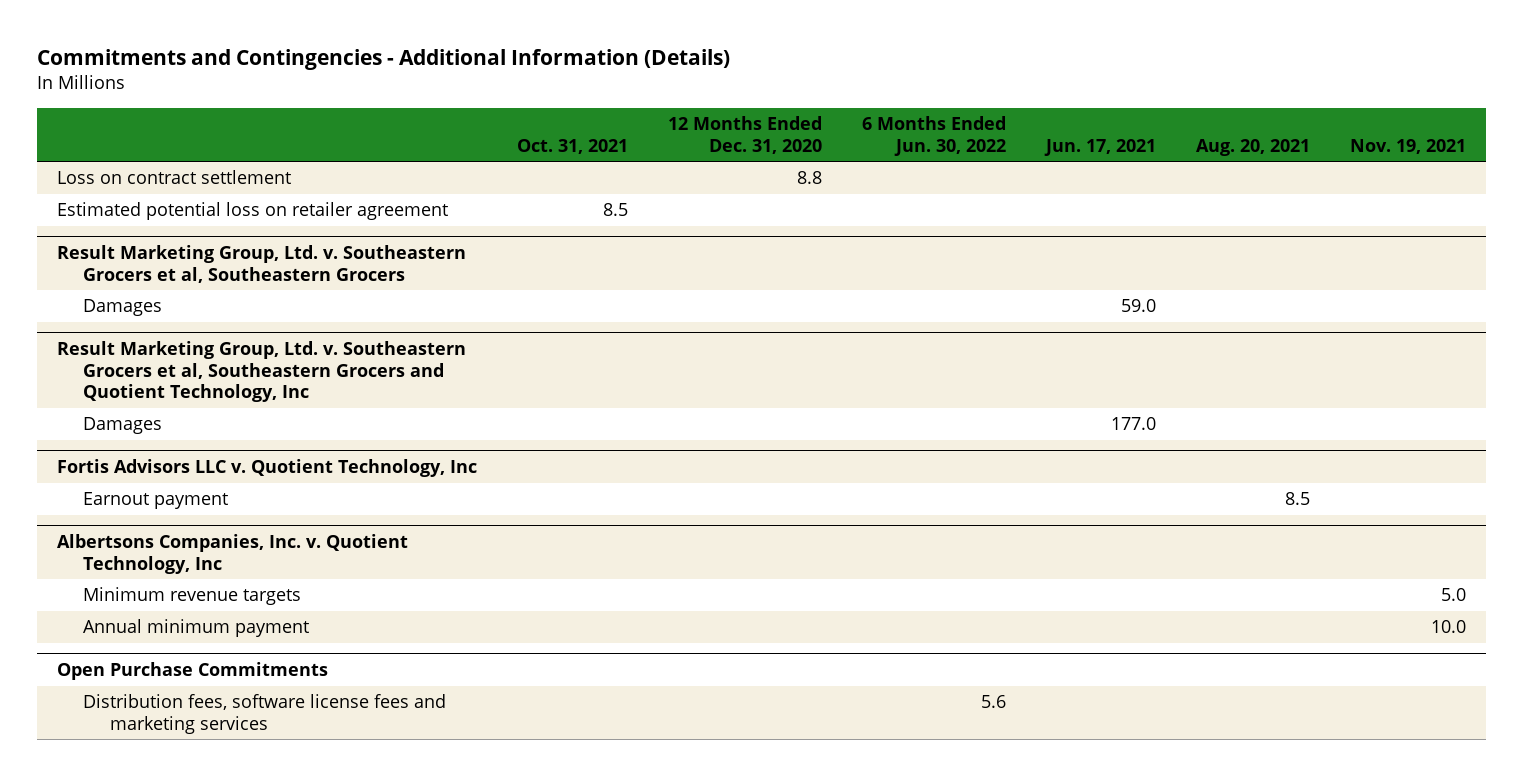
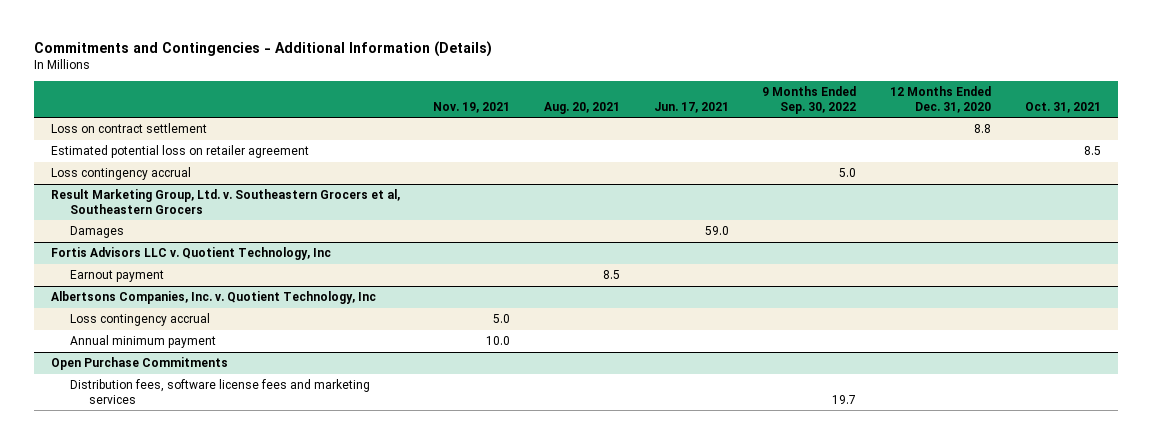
[861,116,1006,156] 6 Months Ended Jun. 30, 2022 -> none
none -> [762,86,857,114] 9 Months Ended Sep. 30, 2022
none -> [50,167,191,181] Loss contingency accrual
[56,341,466,403] Result Marketing Group, Ltd. v. Southeastern Grocers et al, Southeastern Grocers and Quotient Technology, Inc -> none
[83,417,163,435] Damages -> none
[83,587,302,606] Minimum revenue targets -> [69,313,210,327] Loss contingency accrual

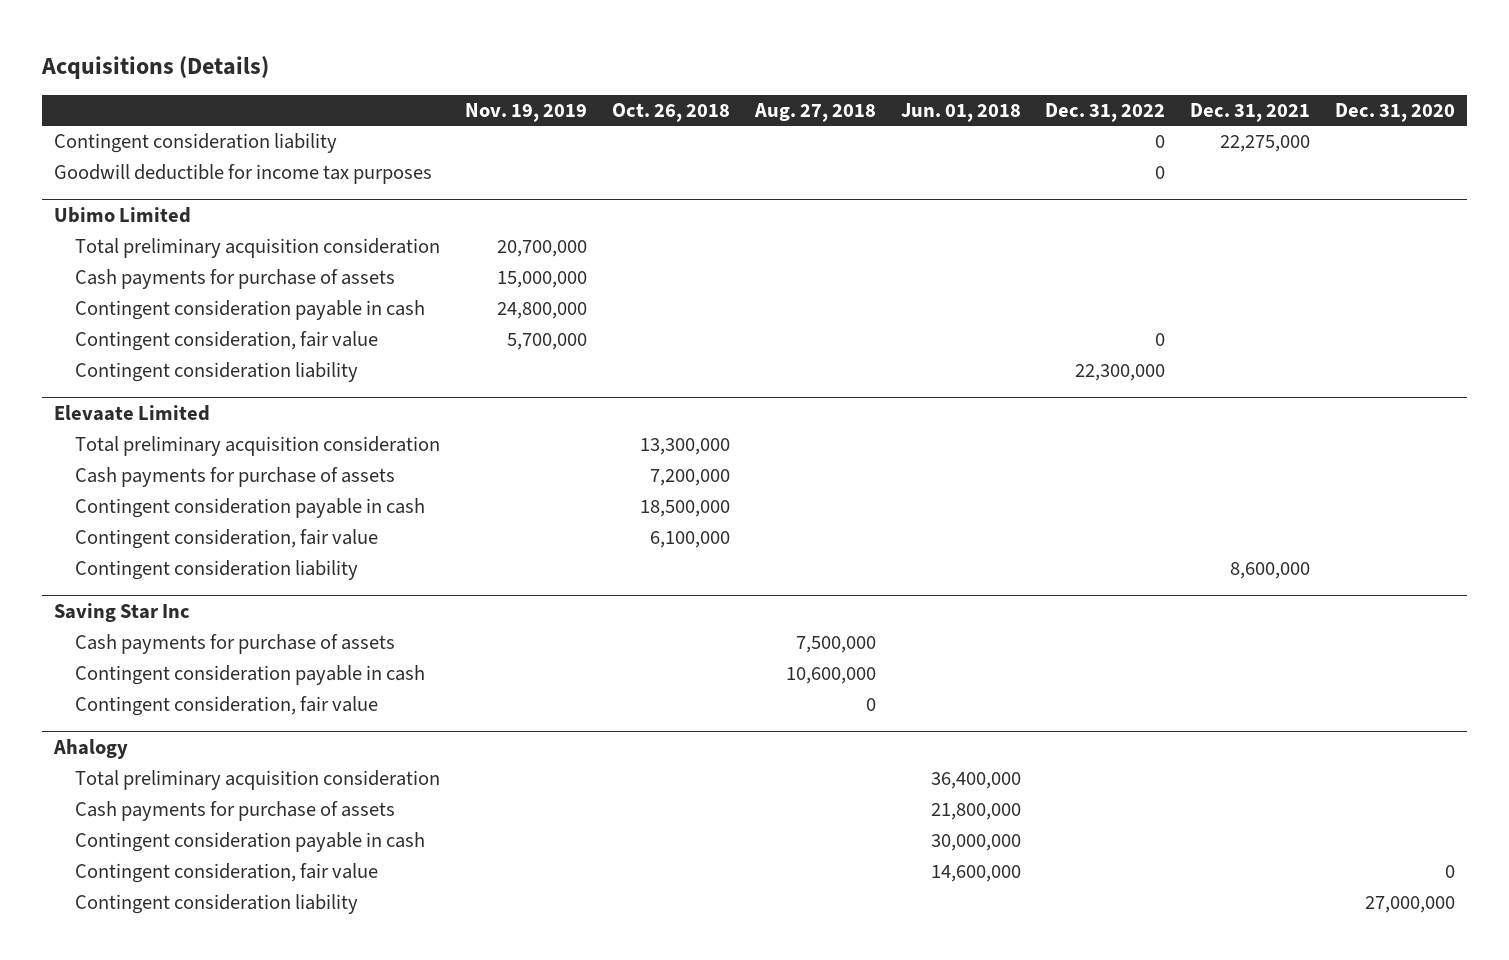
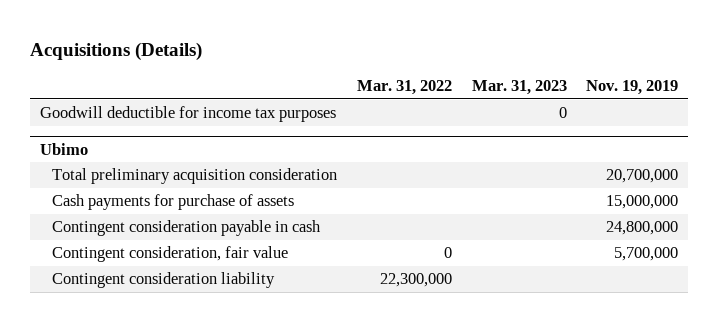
[612,102,731,122] Oct. 26, 2018 -> none
[753,102,876,122] Aug. 27, 2018 -> none
[900,102,1021,122] Jun. 01, 2018 -> none
[1045,102,1166,122] Dec. 31, 2022 -> none
[1190,102,1311,122] Dec. 31, 2021 -> none
[1335,102,1456,122] Dec. 31, 2020 -> none
none -> [357,79,453,95] Mar. 31, 2022
none -> [471,79,567,95] Mar. 31, 2023
[54,133,338,154] Contingent consideration liability -> none
[54,207,192,224] Ubimo Limited -> [40,142,89,155] Ubimo
[54,405,211,422] Elevaate Limited -> none
[75,436,441,457] Total preliminary acquisition consideration -> none
[75,467,396,488] Cash payments for purchase of assets -> none
[75,498,426,519] Contingent consideration payable in cash -> none
[75,529,379,550] Contingent consideration, fair value -> none
[75,560,359,581] Contingent consideration liability -> none
[54,603,191,623] Saving Star Inc -> none
[75,634,396,655] Cash payments for purchase of assets -> none
[75,665,426,686] Contingent consideration payable in cash -> none
[75,696,379,717] Contingent consideration, fair value -> none
[53,739,129,760] Ahalogy -> none
[75,770,441,791] Total preliminary acquisition consideration -> none
[75,801,396,822] Cash payments for purchase of assets -> none
[75,832,426,853] Contingent consideration payable in cash -> none
[75,863,379,884] Contingent consideration, fair value -> none
[75,894,359,915] Contingent consideration liability -> none

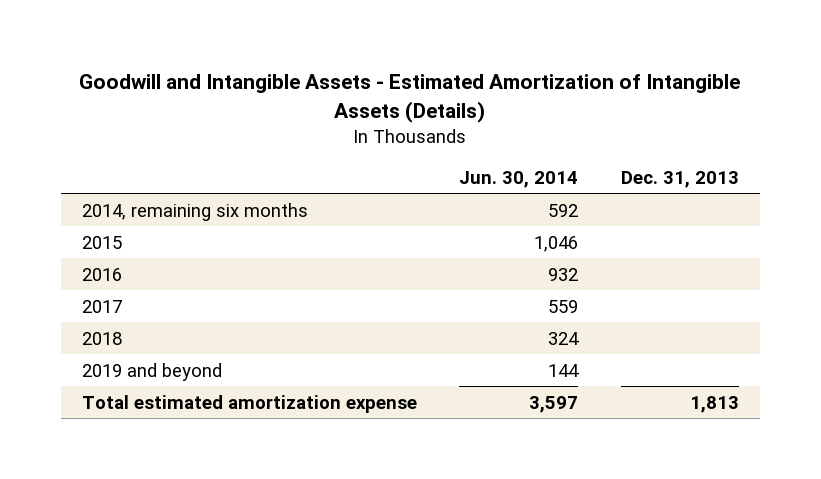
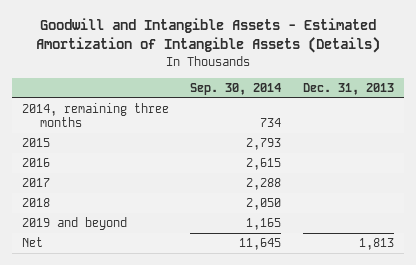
[459,170,579,188] Jun. 30, 2014 -> none
none -> [190,83,282,96] Sep. 30, 2014
[81,202,308,221] 2014, remaining six months -> [22,103,170,128] 2014, remaining three months
[81,394,417,413] Total estimated amortization expense -> [22,237,44,248] Net

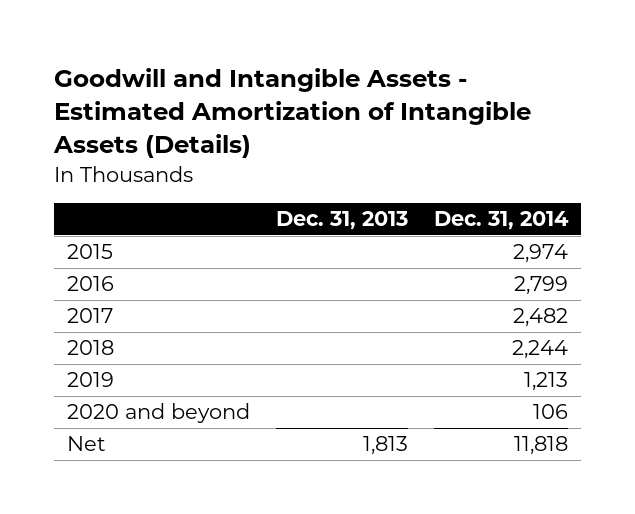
[190,83,282,96] Sep. 30, 2014 -> none
none -> [433,211,569,231] Dec. 31, 2014
[22,103,170,128] 2014, remaining three months -> none
none -> [67,372,115,388] 2019
[22,217,128,231] 2019 and beyond -> [67,403,251,424] 2020 and beyond

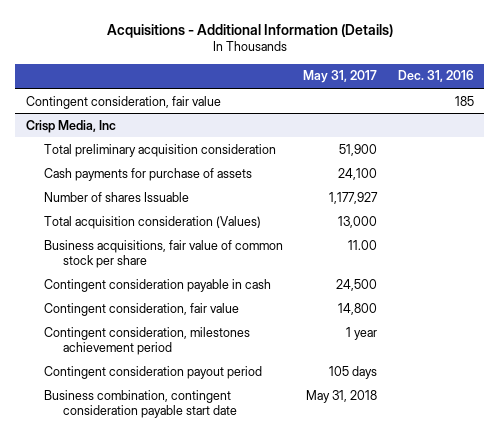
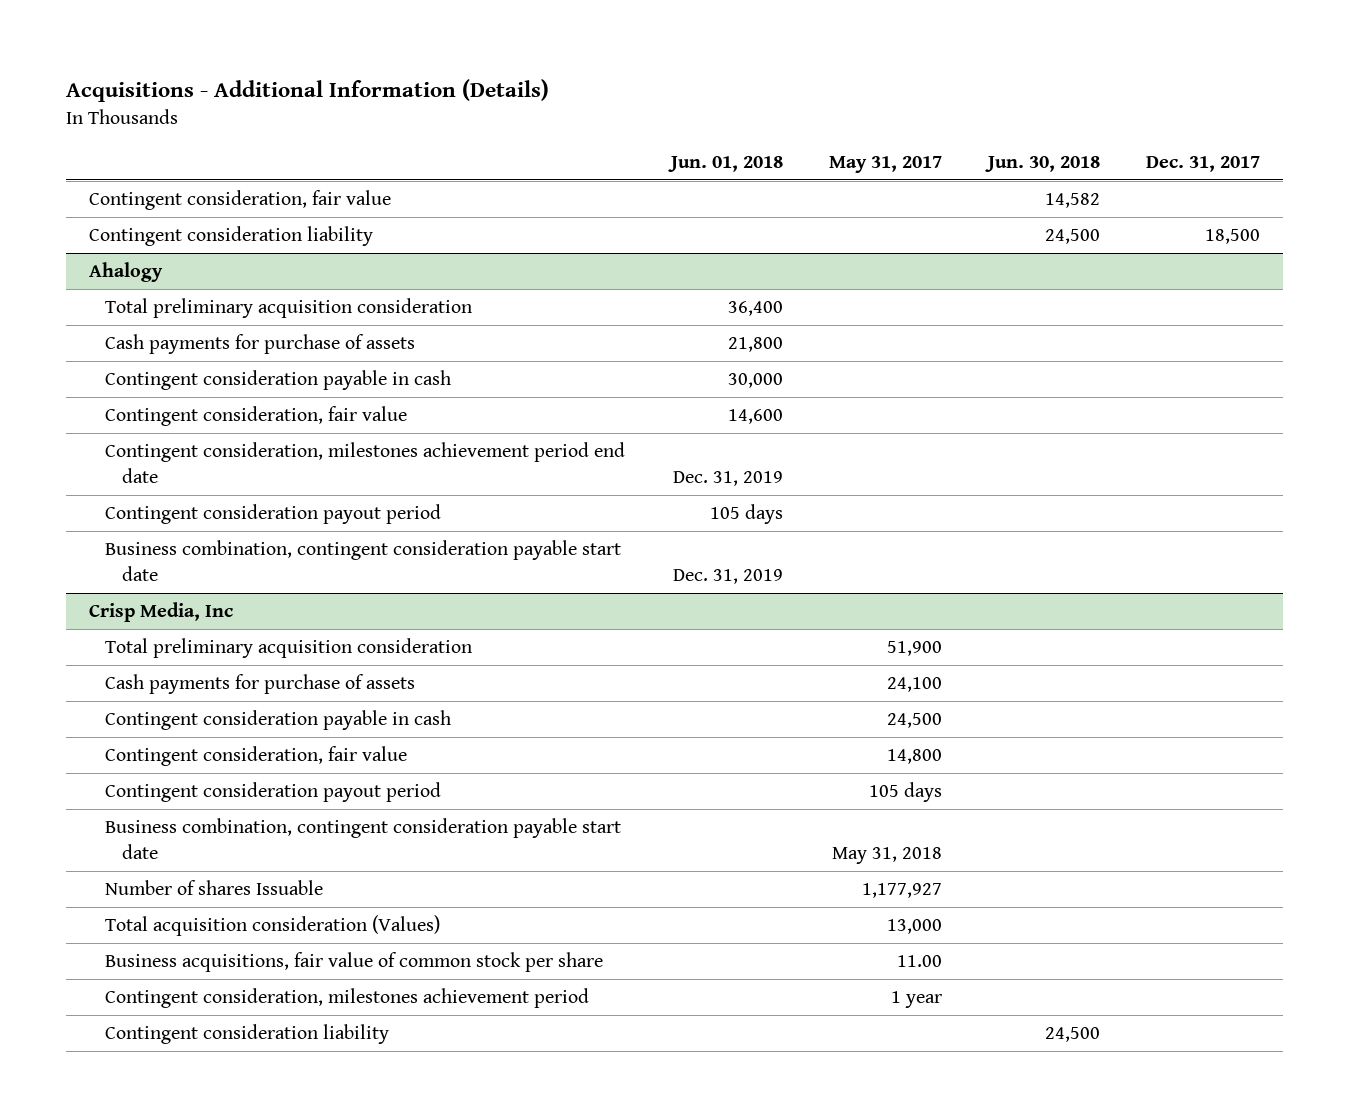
[397,70,474,83] Dec. 31, 2016 -> none
none -> [668,155,784,172] Jun. 01, 2018
none -> [985,155,1101,172] Jun. 30, 2018
none -> [1145,155,1260,172] Dec. 31, 2017
none -> [88,226,373,247] Contingent consideration liability
none -> [88,262,163,283] Ahalogy
none -> [105,298,473,319] Total preliminary acquisition consideration
none -> [105,334,416,355] Cash payments for purchase of assets
none -> [105,370,452,391] Contingent consideration payable in cash
none -> [105,406,408,427] Contingent consideration, fair value
none -> [105,442,626,483] Contingent consideration, milestones achievement period end date
none -> [105,504,442,525] Contingent consideration payout period
none -> [105,540,622,581] Business combination, contingent consideration payable start date
[44,191,190,202] Number of shares Issuable -> [105,880,324,896] Number of shares Issuable
[44,215,262,229] Total acquisition consideration (Values) -> [105,915,441,937] Total acquisition consideration (Values)
[44,239,284,268] Business acquisitions, fair value of common stock per share -> [105,952,604,973] Business acquisitions, fair value of common stock per share
[44,326,251,355] Contingent consideration, milestones achievement period -> [105,988,590,1009] Contingent consideration, milestones achievement period
none -> [105,1024,390,1045] Contingent consideration liability

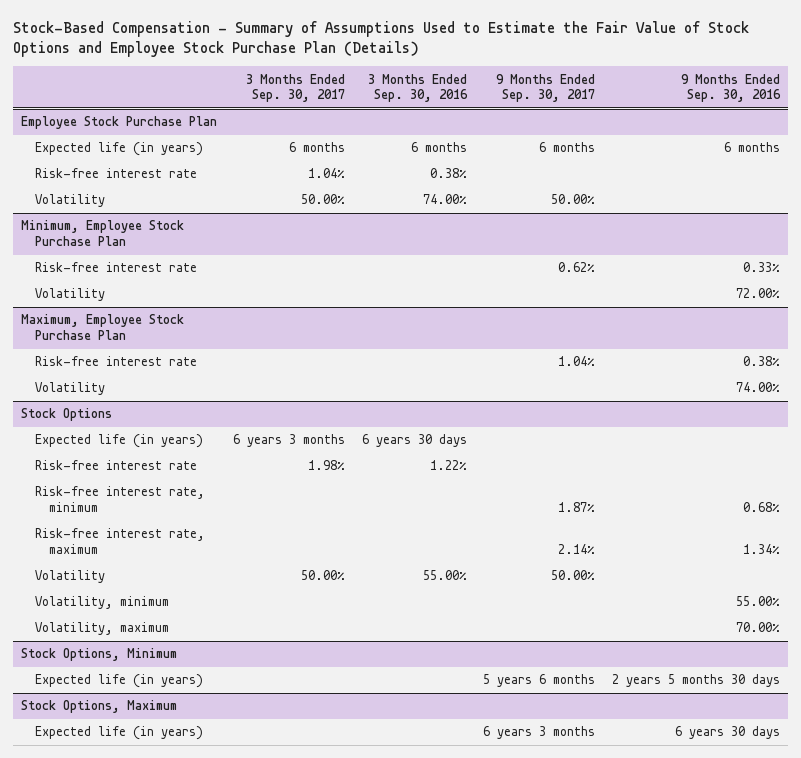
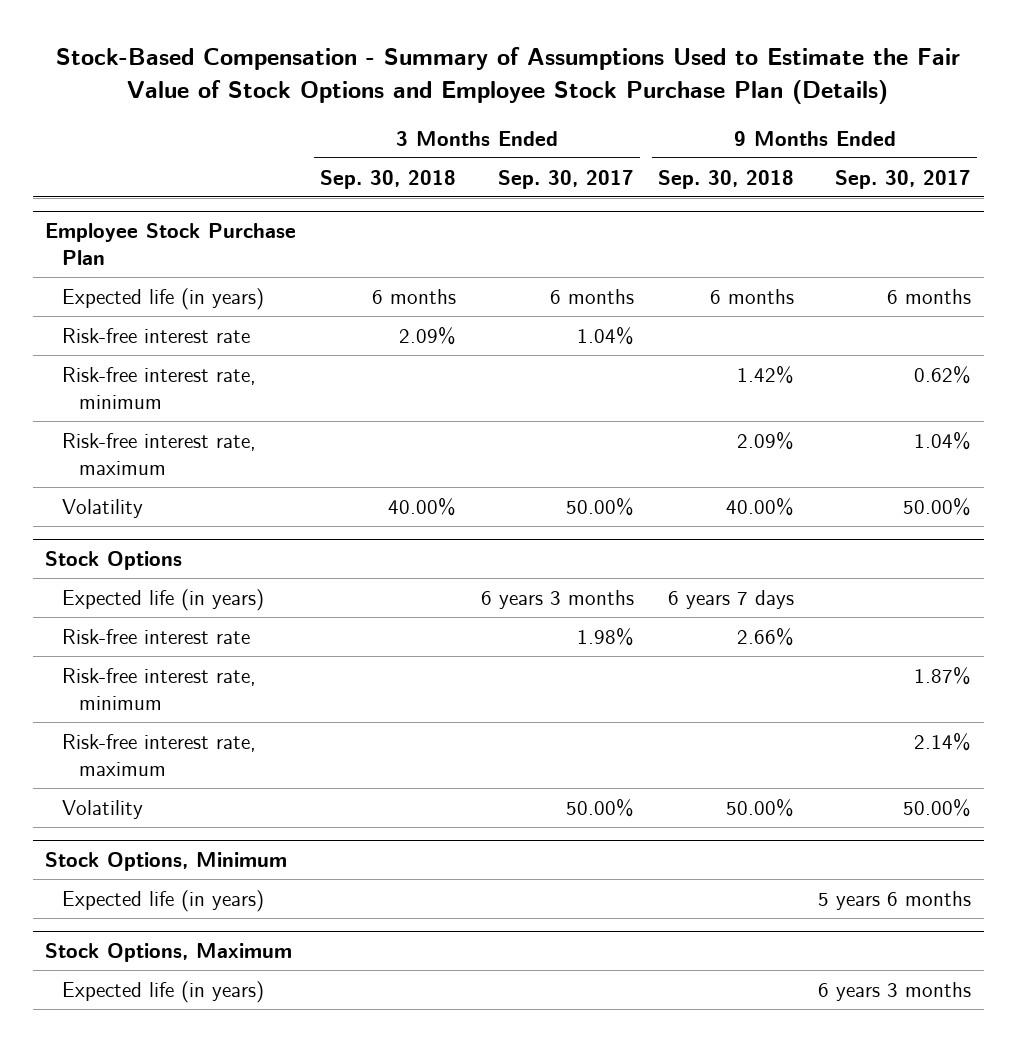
[367,73,468,103] 3 Months Ended Sep. 30, 2016 -> none
[680,73,781,103] 9 Months Ended Sep. 30, 2016 -> none
none -> [320,169,457,189] Sep. 30, 2018
none -> [657,169,794,189] Sep. 30, 2018
none -> [61,366,256,409] Risk-free interest rate, minimum
none -> [61,432,256,475] Risk-free interest rate, maximum
[21,220,185,247] Minimum, Employee Stock Purchase Plan -> none
[35,262,198,273] Risk-free interest rate -> none
[35,288,106,302] Volatility -> none
[21,314,185,341] Maximum, Employee Stock Purchase Plan -> none
[35,356,198,367] Risk-free interest rate -> none
[35,382,106,396] Volatility -> none
[35,596,170,610] Volatility, minimum -> none
[35,622,170,636] Volatility, maximum -> none

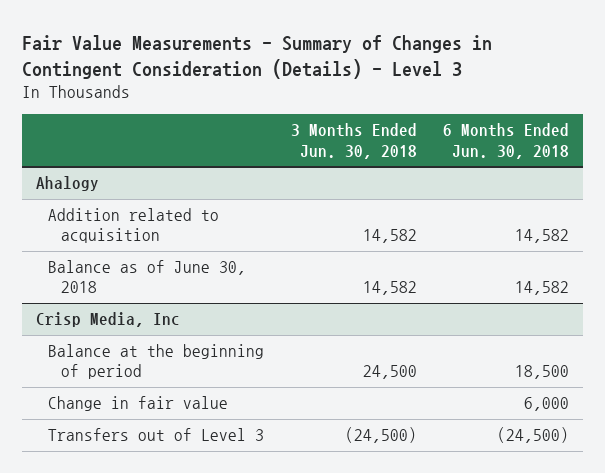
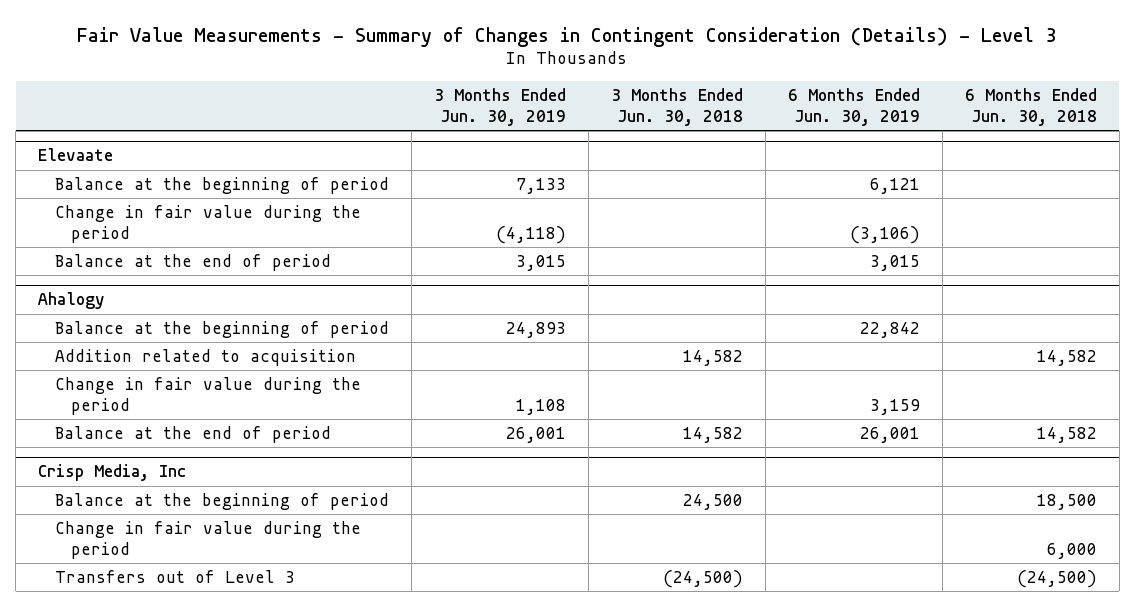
none -> [433,88,566,126] 3 Months Ended Jun. 30, 2019
none -> [787,88,920,126] 6 Months Ended Jun. 30, 2019
none -> [38,148,114,162] Elevaate
none -> [54,176,389,194] Balance at the beginning of period
none -> [54,204,361,243] Change in fair value during the period
none -> [54,253,331,271] Balance at the end of period
none -> [54,320,389,338] Balance at the beginning of period
none -> [54,376,361,415] Change in fair value during the period
[48,260,247,294] Balance as of June 30, 2018 -> [54,425,331,443] Balance at the end of period
[48,396,229,412] Change in fair value -> [54,520,361,559] Change in fair value during the period

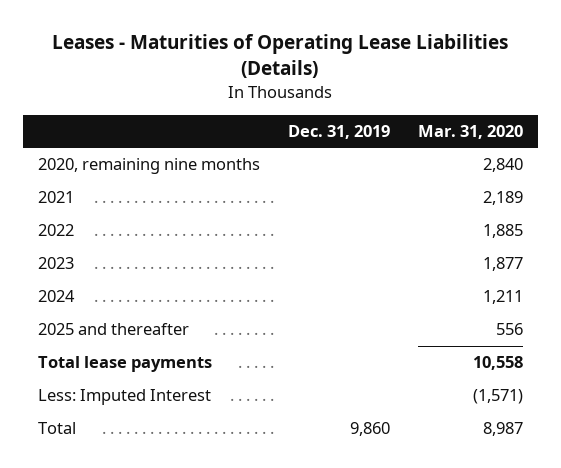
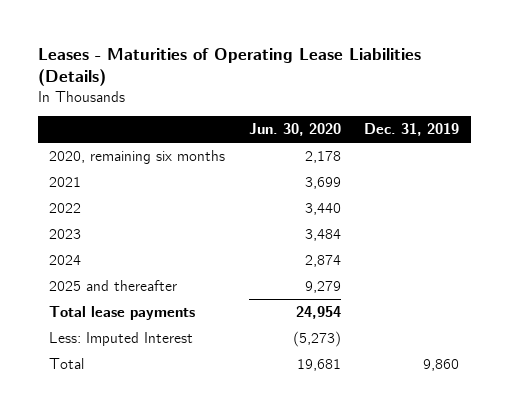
[418,124,524,139] Mar. 31, 2020 -> none
none -> [248,123,341,137] Jun. 30, 2020
[37,158,260,175] 2020, remaining nine months -> [49,149,226,164] 2020, remaining six months

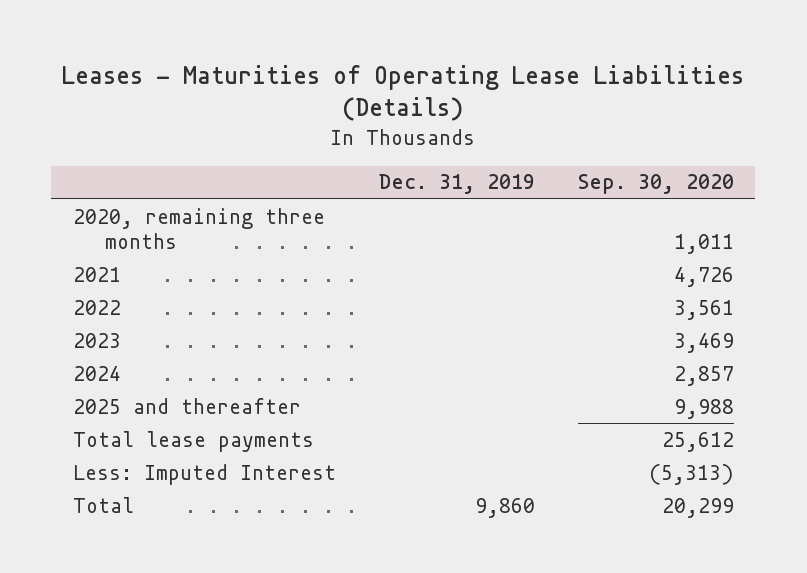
[248,123,341,137] Jun. 30, 2020 -> none
none -> [577,174,734,195] Sep. 30, 2020
[49,149,226,164] 2020, remaining six months -> [72,207,325,250] 2020, remaining three months

